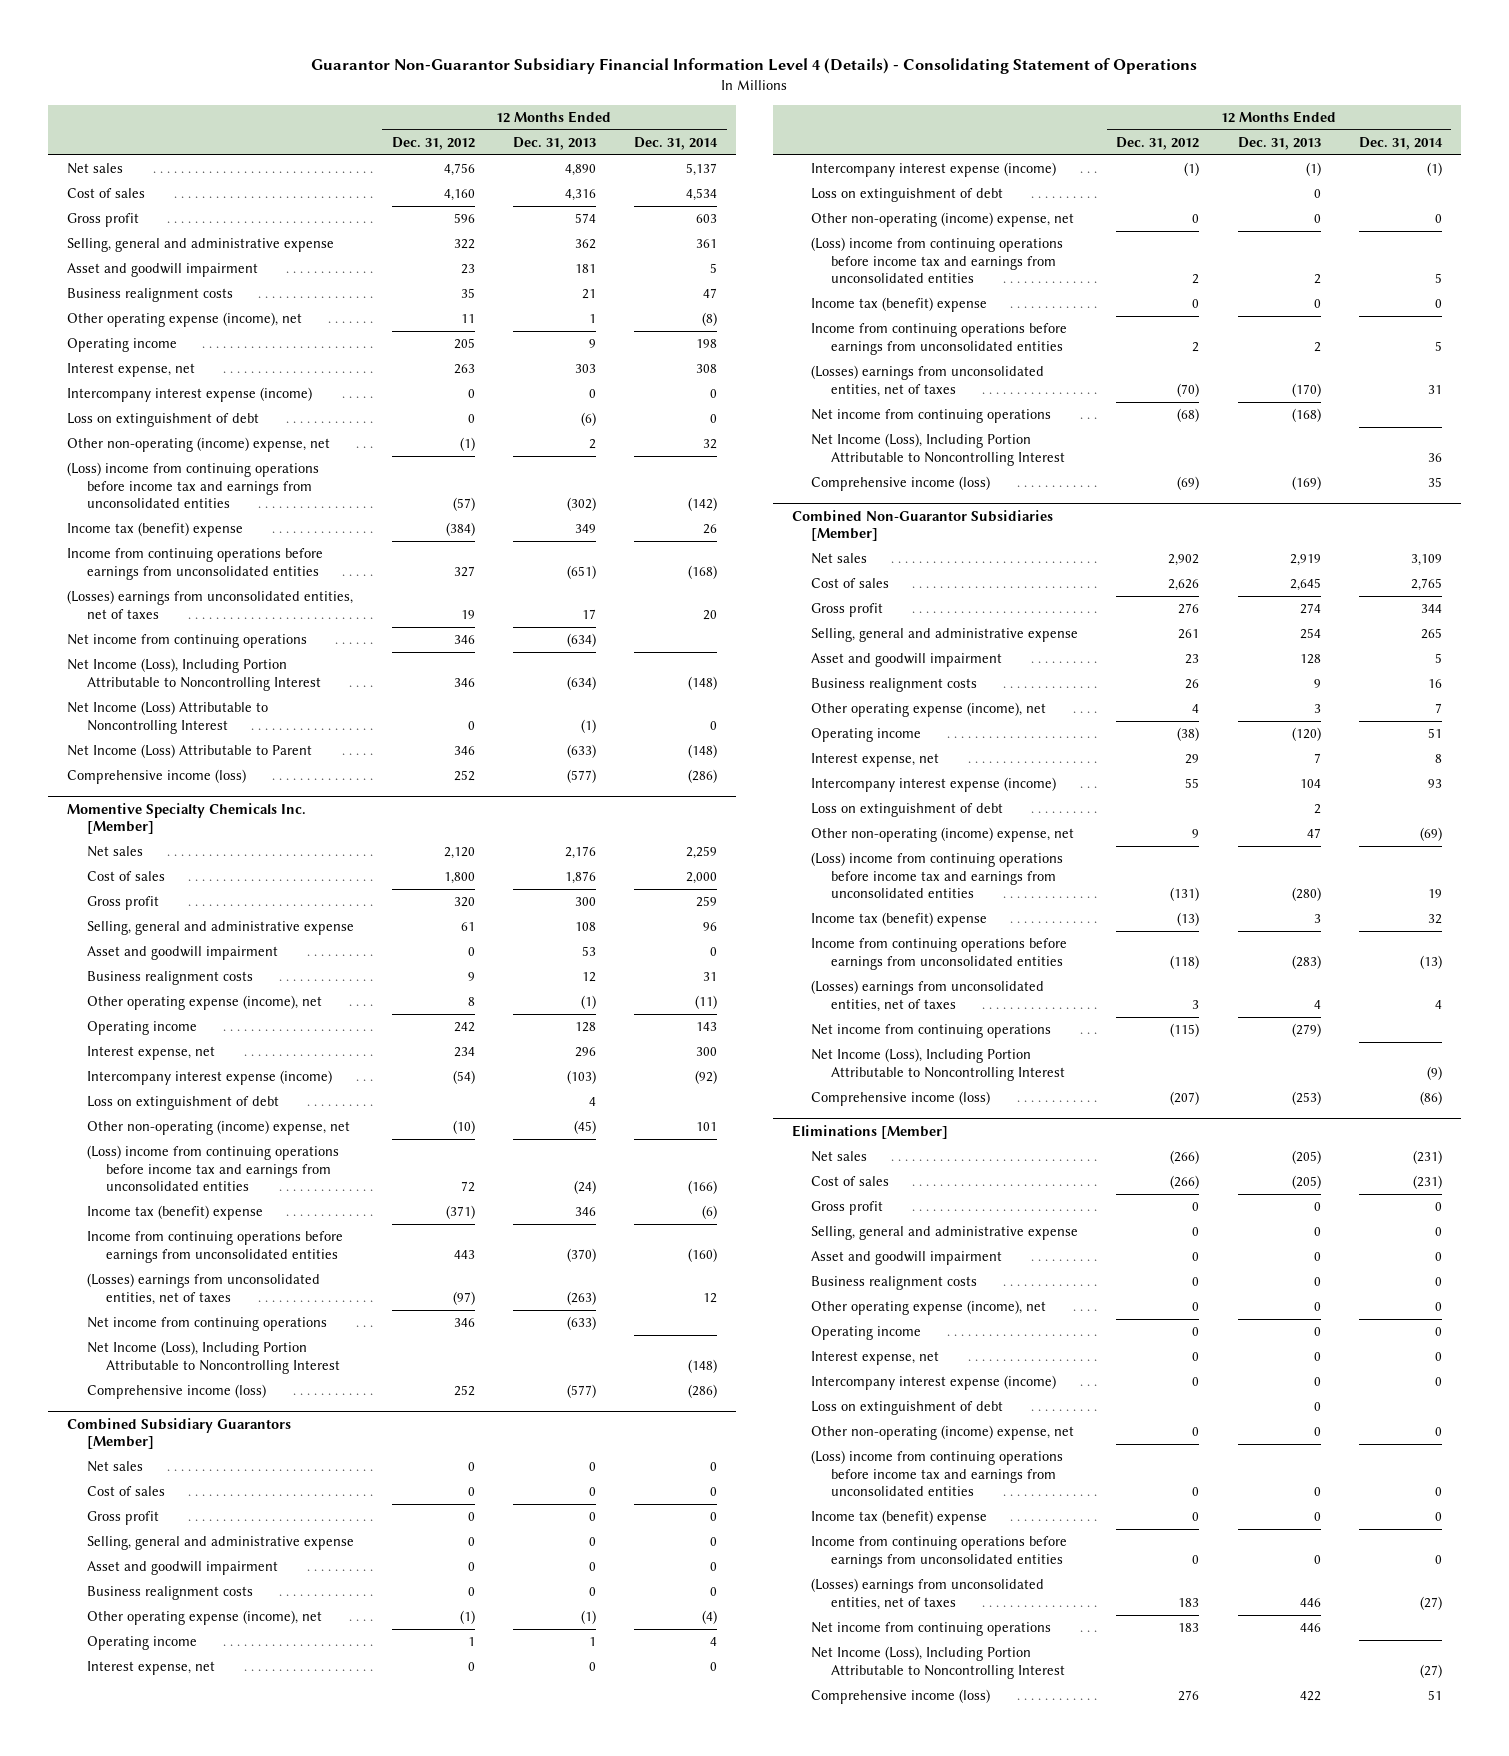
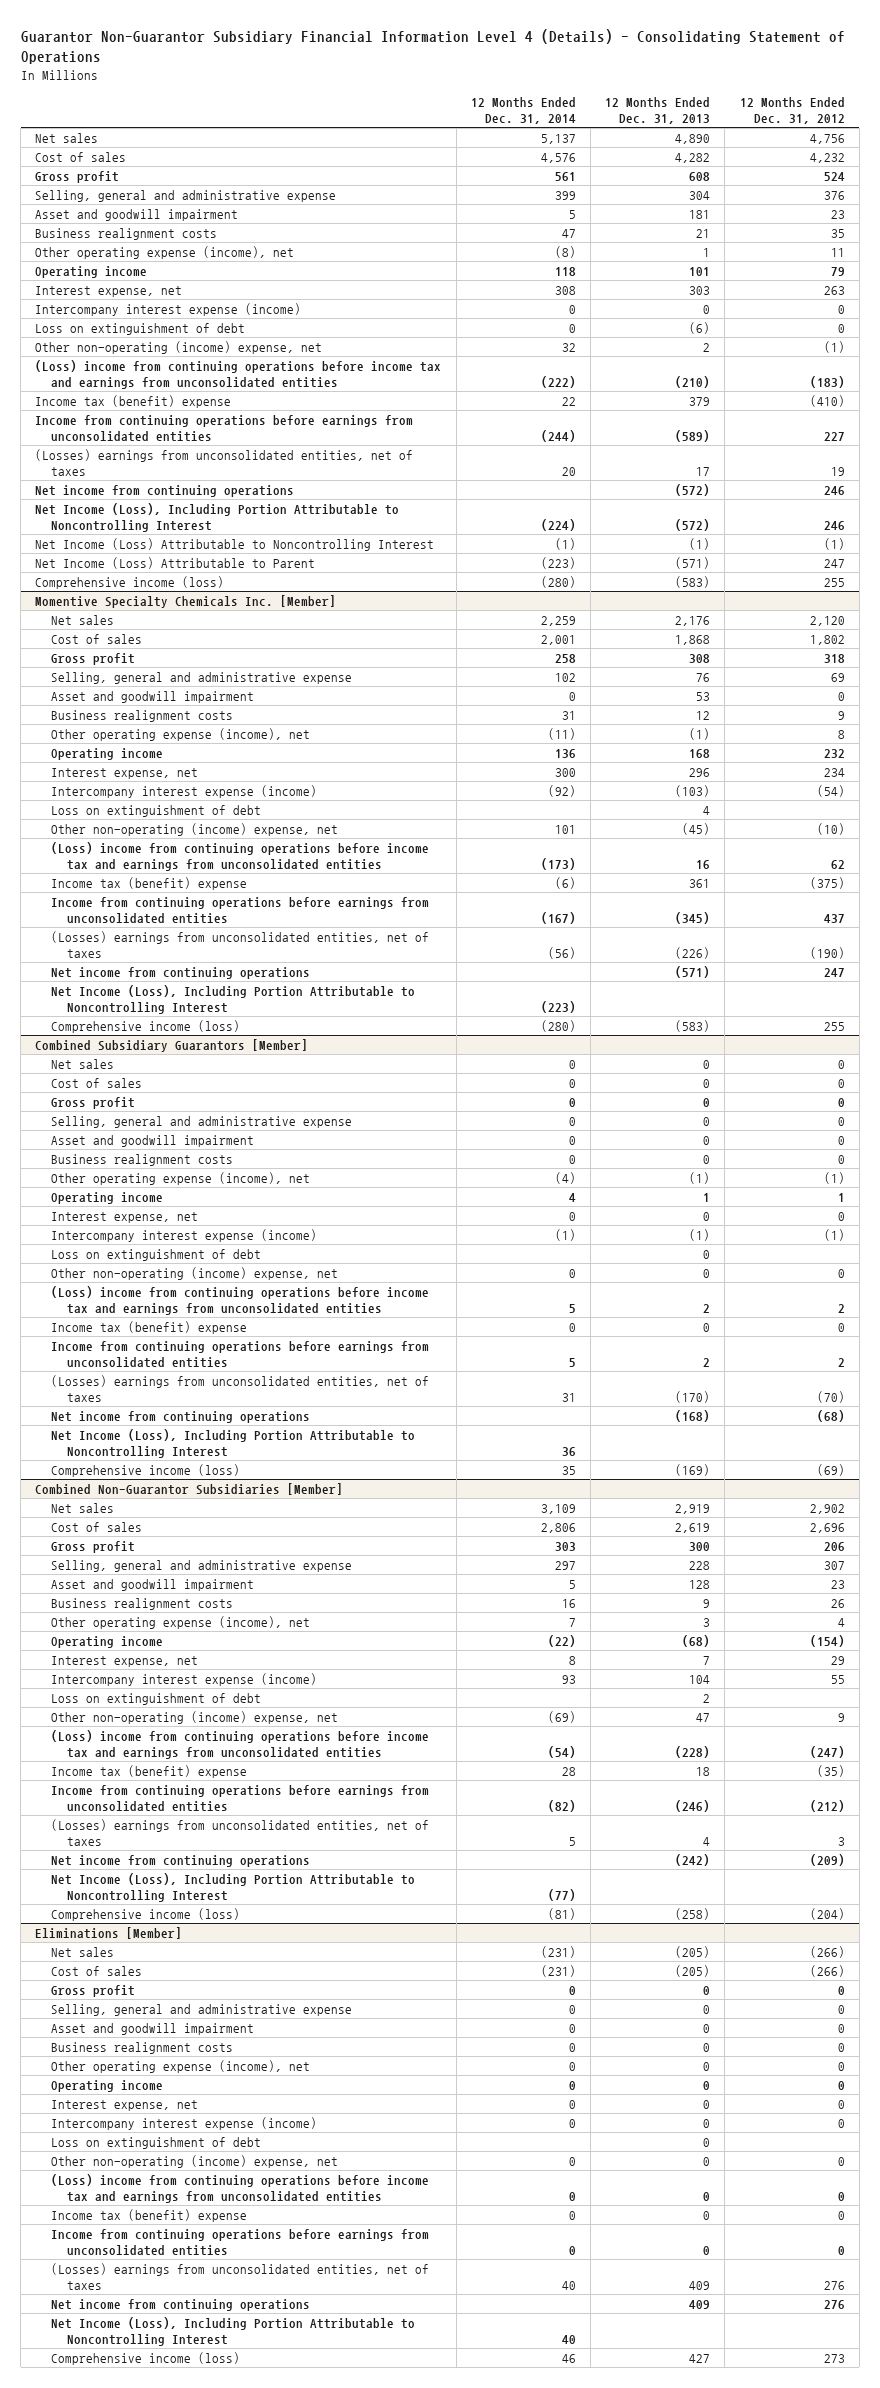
[443,189,475,202] 4,160 -> [809,152,845,163] 4,232
[564,189,596,202] 4,316 -> [675,152,711,163] 4,282
[686,188,718,202] 4,534 -> [540,152,576,163] 4,576
[453,213,475,224] 596 -> [823,171,845,181] 524
[574,213,596,224] 574 -> [689,171,711,181] 608
[696,214,718,224] 603 -> [554,171,576,181] 561
[453,239,475,250] 322 -> [823,190,845,200] 376
[574,239,596,250] 362 -> [689,190,711,200] 304
[696,239,718,249] 361 -> [554,190,576,200] 399
[453,338,475,350] 205 -> [830,266,845,276] 79
[588,339,596,349] 9 -> [689,266,711,276] 101
[696,339,718,349] 198 -> [554,266,576,276] 118
[452,497,475,512] (57) -> [809,375,845,388] (183)
[566,497,596,512] (302) -> [675,375,711,388] (210)
[688,497,718,512] (142) -> [540,375,576,388] (222)
[445,522,475,537] (384) -> [809,394,845,407] (410)
[574,524,596,534] 349 -> [689,396,711,406] 379
[703,524,718,535] 26 -> [561,396,576,406] 22
[453,565,475,577] 327 -> [823,431,845,441] 227
[566,564,596,579] (651) -> [675,429,711,442] (589)
[688,564,718,579] (168) -> [540,429,576,442] (244)
[453,635,475,645] 346 -> [823,485,845,495] 246
[566,633,596,648] (634) -> [675,483,711,496] (572)
[453,677,475,687] 346 -> [823,520,845,530] 246
[566,675,596,690] (634) -> [675,518,711,531] (572)
[688,675,718,690] (148) -> [540,518,576,531] (224)
[467,720,475,730] 0 -> [823,537,845,550] (1)
[710,720,718,730] 0 -> [554,537,576,550] (1)
[453,746,475,756] 346 -> [823,558,845,568] 247
[566,744,596,759] (633) -> [675,556,711,569] (571)
[688,744,718,759] (148) -> [540,556,576,569] (223)
[453,770,475,782] 252 -> [823,577,845,587] 255
[566,769,596,784] (577) -> [675,575,711,588] (583)
[688,769,718,784] (286) -> [540,575,576,588] (280)
[443,872,475,885] 1,800 -> [809,634,845,645] 1,802
[564,871,596,885] 1,876 -> [675,634,711,645] 1,868
[686,872,718,885] 2,000 -> [540,634,576,645] 2,001
[453,897,475,908] 320 -> [823,653,845,663] 318
[574,897,596,907] 300 -> [689,653,711,663] 308
[696,896,718,908] 259 -> [554,653,576,663] 258
[460,922,475,932] 61 -> [830,672,845,682] 69
[574,922,596,932] 108 -> [696,672,711,682] 76
[703,922,718,932] 96 -> [554,672,576,682] 102
[453,1022,475,1033] 242 -> [823,748,845,758] 232
[574,1022,596,1033] 128 -> [689,748,711,758] 168
[696,1022,718,1032] 143 -> [554,748,576,758] 136
[460,1181,475,1193] 72 -> [830,859,845,869] 62
[573,1180,596,1195] (24) -> [696,859,711,869] 16
[688,1180,718,1195] (166) -> [540,857,576,870] (173)
[445,1205,475,1220] (371) -> [809,876,845,889] (375)
[574,1207,596,1217] 346 -> [689,878,711,888] 361
[453,1249,475,1259] 443 -> [823,913,845,923] 437
[566,1247,596,1262] (370) -> [675,911,711,924] (345)
[688,1247,718,1262] (160) -> [540,911,576,924] (167)
[452,1290,475,1305] (97) -> [809,946,845,959] (190)
[566,1290,596,1305] (263) -> [675,946,711,959] (226)
[703,1292,718,1303] 12 -> [547,946,576,959] (56)
[453,1318,475,1328] 346 -> [823,967,845,977] 247
[566,1316,596,1331] (633) -> [675,965,711,978] (571)
[688,1358,718,1373] (148) -> [540,1000,576,1013] (223)
[453,1385,475,1397] 252 -> [823,1021,845,1031] 255
[566,1384,596,1399] (577) -> [675,1019,711,1032] (583)
[688,1384,718,1399] (286) -> [540,1019,576,1032] (280)
[1168,579,1200,592] 2,626 -> [809,1522,845,1533] 2,696
[1289,578,1321,592] 2,645 -> [675,1522,711,1533] 2,619
[1410,578,1442,592] 2,765 -> [540,1522,576,1533] 2,806
[1178,603,1200,615] 276 -> [823,1541,845,1551] 206
[1299,603,1321,615] 274 -> [689,1541,711,1551] 300
[1420,604,1442,614] 344 -> [554,1541,576,1551] 303
[1178,629,1200,640] 261 -> [823,1560,845,1570] 307
[1299,628,1321,640] 254 -> [689,1560,711,1570] 228
[1420,628,1442,640] 265 -> [554,1560,576,1570] 297
[1177,727,1200,742] (38) -> [809,1634,845,1647] (154)
[1291,727,1321,742] (120) -> [682,1634,711,1647] (68)
[1427,728,1442,739] 51 -> [547,1634,576,1647] (22)
[1170,887,1200,902] (131) -> [809,1745,845,1758] (247)
[1291,887,1321,902] (280) -> [675,1745,711,1758] (228)
[1427,889,1442,899] 19 -> [547,1745,576,1758] (54)
[1177,912,1200,927] (13) -> [816,1764,845,1777] (35)
[1313,914,1321,924] 3 -> [696,1766,711,1776] 18
[1427,914,1442,925] 32 -> [561,1766,576,1776] 28
[1170,954,1200,969] (118) -> [809,1799,845,1812] (212)
[1291,954,1321,969] (283) -> [675,1799,711,1812] (246)
[1419,954,1442,969] (13) -> [547,1799,576,1812] (82)
[1434,999,1442,1009] 4 -> [568,1836,576,1846] 5
[1170,1023,1200,1038] (115) -> [809,1853,845,1866] (209)
[1291,1023,1321,1038] (279) -> [675,1853,711,1866] (242)
[1426,1065,1442,1080] (9) -> [547,1888,576,1901] (77)
[1170,1091,1200,1106] (207) -> [809,1907,845,1920] (204)
[1291,1091,1321,1106] (253) -> [675,1907,711,1920] (258)
[1419,1091,1442,1106] (86) -> [547,1907,576,1920] (81)
[1178,1597,1200,1607] 183 -> [823,2280,845,2290] 276
[1299,1597,1321,1607] 446 -> [689,2280,711,2290] 409
[1419,1595,1442,1610] (27) -> [561,2280,576,2290] 40
[1178,1623,1200,1633] 183 -> [823,2299,845,2309] 276
[1299,1623,1321,1633] 446 -> [689,2299,711,2309] 409
[1419,1663,1442,1678] (27) -> [561,2334,576,2344] 40
[1178,1690,1200,1702] 276 -> [823,2353,845,2363] 273
[1299,1691,1321,1702] 422 -> [689,2353,711,2363] 427
[1427,1690,1442,1701] 51 -> [561,2353,576,2363] 46

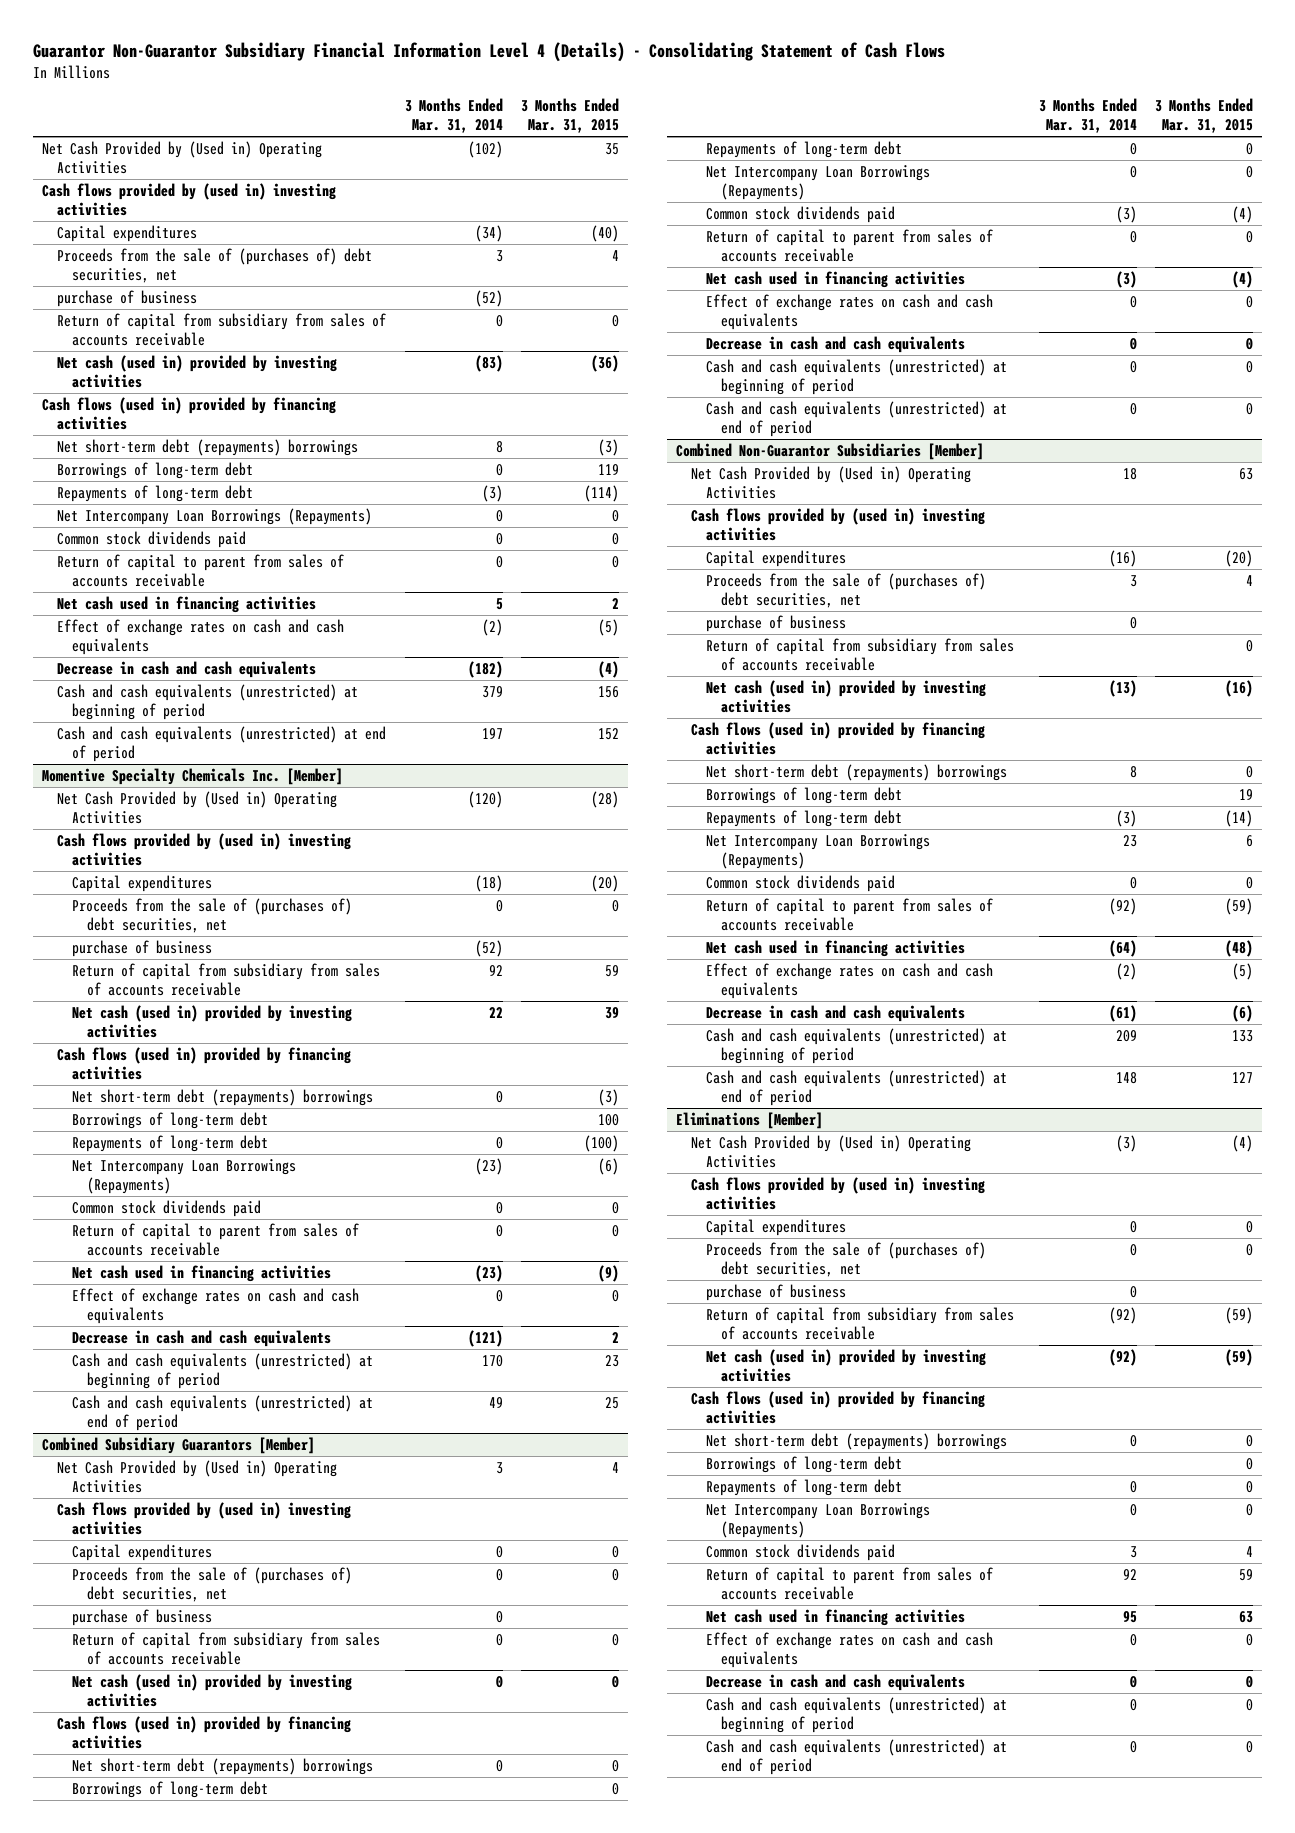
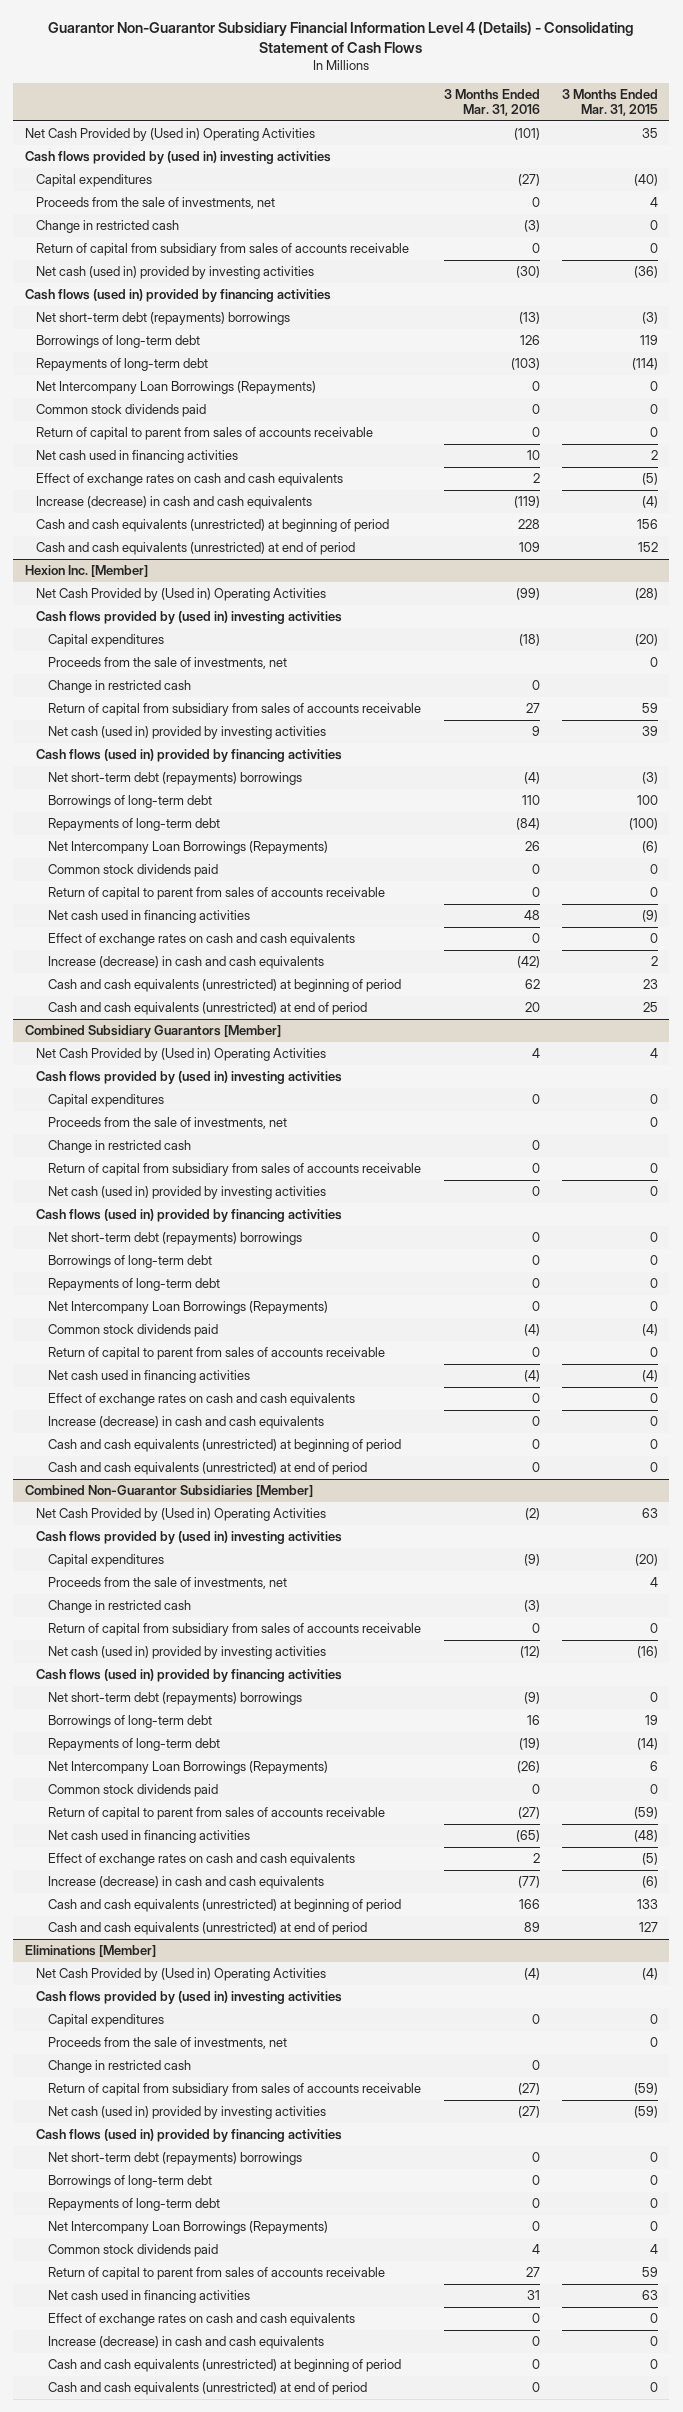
[404,97,503,133] 3 Months Ended Mar. 31, 2014 -> none
none -> [443,89,540,117] 3 Months Ended Mar. 31, 2016
[57,290,198,308] purchase of business -> none
[57,248,373,284] Proceeds from the sale of (purchases of) debt securities, net -> [36,197,276,210] Proceeds from the sale of investments, net
none -> [36,220,180,234] Change in restricted cash
[57,661,317,679] Decrease in cash and cash equivalents -> [36,496,313,510] Increase (decrease) in cash and cash equivalents
[42,768,344,786] Momentive Specialty Chemicals Inc. [Member] -> [24,565,148,578] Hexion Inc. [Member]
[71,940,212,958] purchase of business -> none
[71,898,352,934] Proceeds from the sale of (purchases of) debt securities, net -> [48,657,288,670] Proceeds from the sale of investments, net
none -> [48,680,192,694] Change in restricted cash
[71,1330,331,1348] Decrease in cash and cash equivalents -> [48,956,325,970] Increase (decrease) in cash and cash equivalents
[71,1609,212,1627] purchase of business -> none
[71,1567,352,1603] Proceeds from the sale of (purchases of) debt securities, net -> [48,1117,288,1130] Proceeds from the sale of investments, net
none -> [48,1140,192,1154] Change in restricted cash
[705,336,965,354] Decrease in cash and cash equivalents -> [48,1416,325,1430] Increase (decrease) in cash and cash equivalents
[705,615,846,633] purchase of business -> none
[705,573,986,609] Proceeds from the sale of (purchases of) debt securities, net -> [48,1577,288,1590] Proceeds from the sale of investments, net
none -> [48,1600,192,1614] Change in restricted cash
[705,1005,965,1023] Decrease in cash and cash equivalents -> [48,1876,325,1890] Increase (decrease) in cash and cash equivalents
[705,1284,846,1302] purchase of business -> none
[705,1242,986,1278] Proceeds from the sale of (purchases of) debt securities, net -> [48,2037,288,2050] Proceeds from the sale of investments, net
none -> [48,2060,192,2074] Change in restricted cash
[705,1674,965,1692] Decrease in cash and cash equivalents -> [48,2336,325,2350] Increase (decrease) in cash and cash equivalents

